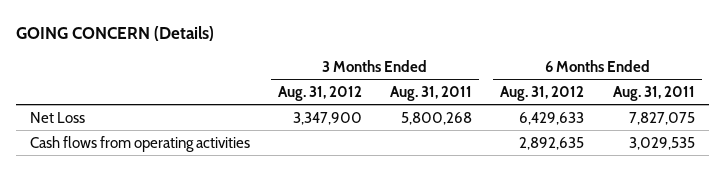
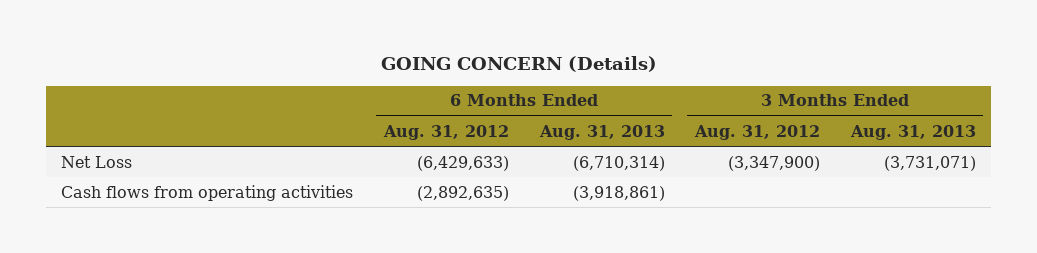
[390,85,473,101] Aug. 31, 2011 -> none
[612,85,695,101] Aug. 31, 2011 -> none
none -> [538,124,665,140] Aug. 31, 2013
none -> [849,124,976,140] Aug. 31, 2013
[293,111,363,125] 3,347,900 -> [728,155,821,171] (3,347,900)
[519,111,585,125] 6,429,633 -> [416,155,509,171] (6,429,633)
[519,136,585,150] 2,892,635 -> [416,185,509,201] (2,892,635)

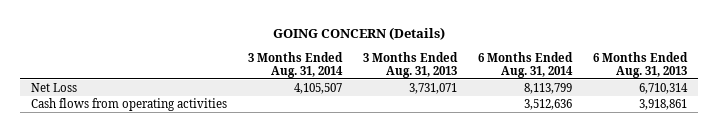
[382,124,509,140] Aug. 31, 2012 -> none
[694,124,821,140] Aug. 31, 2012 -> none
none -> [248,51,344,78] 3 Months Ended Aug. 31, 2014
none -> [478,51,574,78] 6 Months Ended Aug. 31, 2014
[572,155,665,171] (6,710,314) -> [639,83,689,95] 6,710,314
[883,155,976,171] (3,731,071) -> [409,83,458,95] 3,731,071
[572,185,665,201] (3,918,861) -> [639,99,688,111] 3,918,861

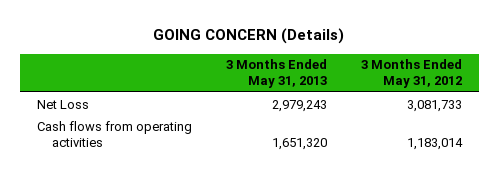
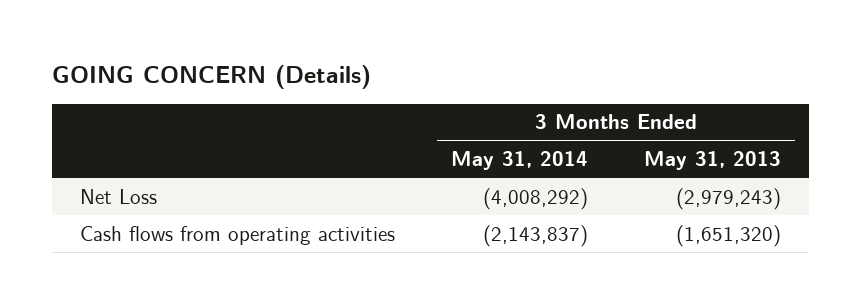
[360,59,462,89] 3 Months Ended May 31, 2012 -> none
none -> [451,151,589,171] May 31, 2014
[271,99,327,112] 2,979,243 -> [676,187,782,210] (2,979,243)
[271,137,327,150] 1,651,320 -> [676,224,782,247] (1,651,320)

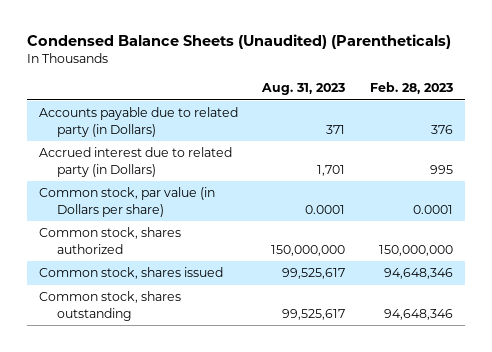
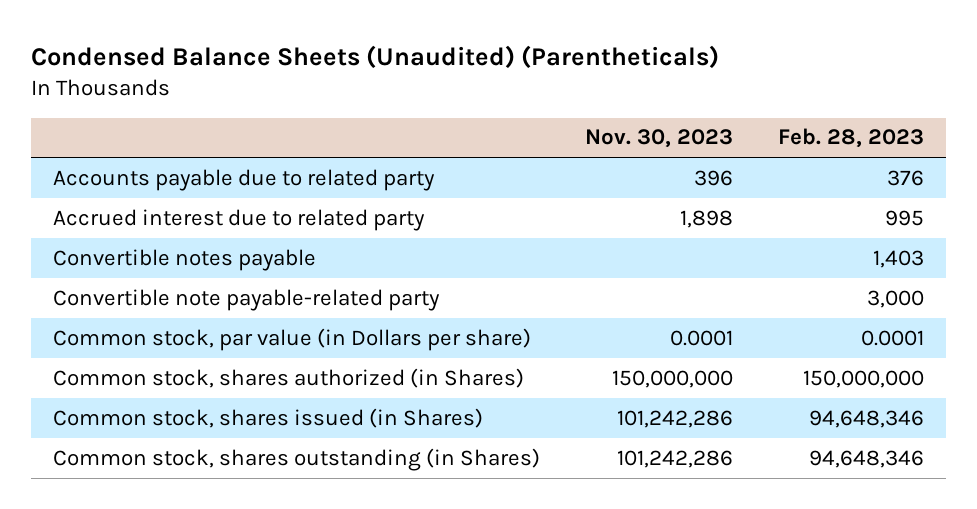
[261,83,346,96] Aug. 31, 2023 -> none
none -> [584,129,733,149] Nov. 30, 2023
[38,107,238,137] Accounts payable due to related party (in Dollars) -> [52,168,435,191] Accounts payable due to related party
[38,147,232,177] Accrued interest due to related party (in Dollars) -> [52,208,425,231] Accrued interest due to related party
none -> [52,248,316,271] Convertible notes payable
none -> [52,288,440,311] Convertible note payable-related party
[38,227,181,254] Common stock, shares authorized -> [52,367,524,388] Common stock, shares authorized (in Shares)
[38,267,223,280] Common stock, shares issued -> [52,407,483,428] Common stock, shares issued (in Shares)
[38,291,181,321] Common stock, shares outstanding -> [52,447,540,471] Common stock, shares outstanding (in Shares)

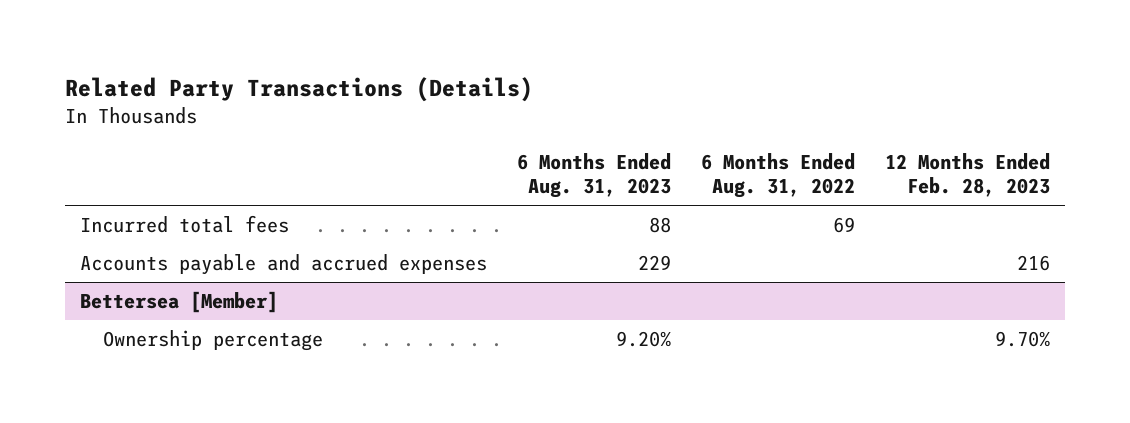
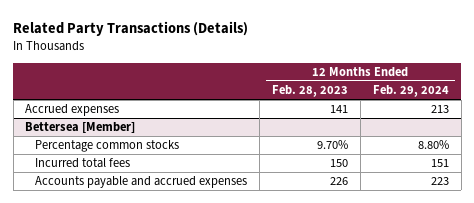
[516,152,671,199] 6 Months Ended Aug. 31, 2023 -> none
[700,152,855,199] 6 Months Ended Aug. 31, 2022 -> none
none -> [372,85,449,98] Feb. 29, 2024
[79,215,289,234] Incurred total fees -> none
[79,254,487,276] Accounts payable and accrued expenses -> none
none -> [25,104,120,117] Accrued expenses
[103,330,324,352] Ownership percentage -> none
none -> [35,140,180,153] Percentage common stocks
none -> [35,158,131,169] Incurred total fees
none -> [35,176,248,189] Accounts payable and accrued expenses

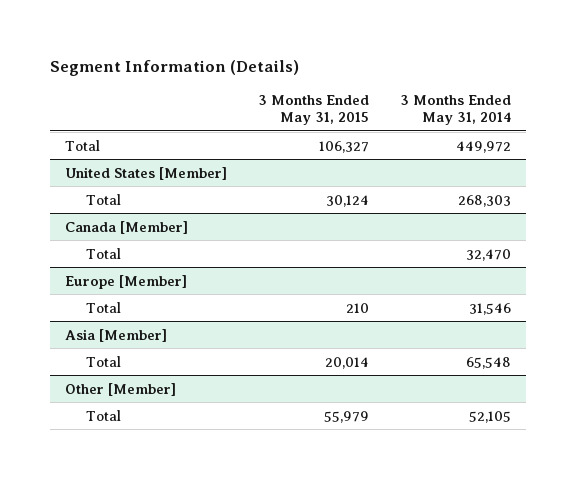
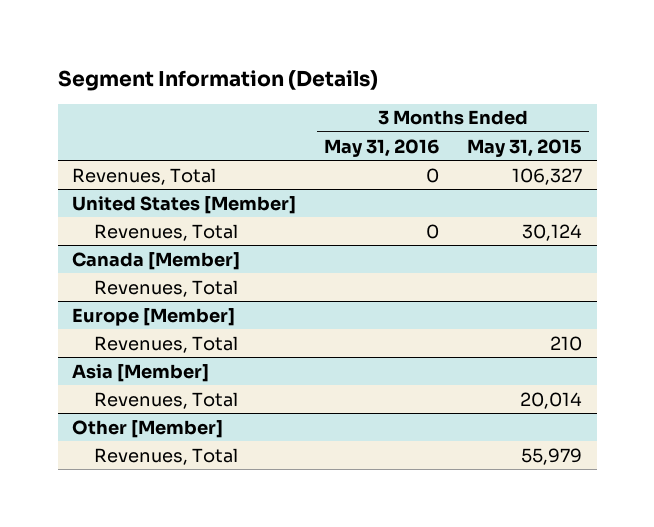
[399,94,511,125] 3 Months Ended May 31, 2014 -> none
none -> [324,138,440,157] May 31, 2016
[65,139,101,151] Total -> [72,167,217,185] Revenues, Total
[86,193,122,205] Total -> [94,223,239,241] Revenues, Total
[86,247,122,259] Total -> [94,279,239,297] Revenues, Total
[86,301,122,313] Total -> [94,335,239,353] Revenues, Total
[86,355,122,367] Total -> [94,391,239,409] Revenues, Total
[86,409,122,421] Total -> [94,447,239,465] Revenues, Total

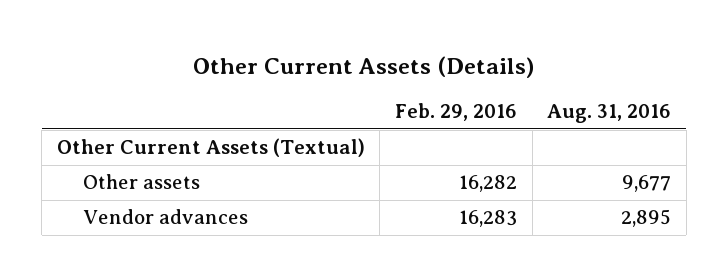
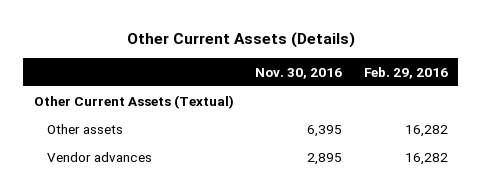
[547,104,672,124] Aug. 31, 2016 -> none
none -> [255,67,343,79] Nov. 30, 2016
[458,210,517,228] 16,283 -> [404,152,448,165] 16,282

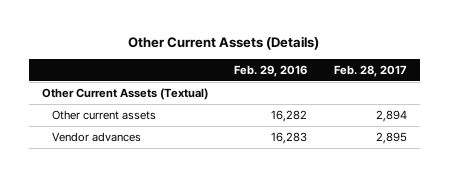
[255,67,343,79] Nov. 30, 2016 -> none
none -> [333,64,407,77] Feb. 28, 2017
[47,123,124,134] Other assets -> [52,110,157,121] Other current assets
[404,152,448,165] 16,282 -> [271,132,308,145] 16,283

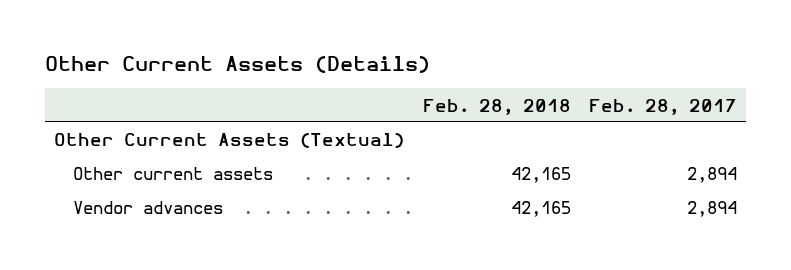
[234,64,308,77] Feb. 29, 2016 -> none
none -> [422,98,571,115] Feb. 28, 2018
[375,132,407,145] 2,895 -> [687,201,738,218] 2,894

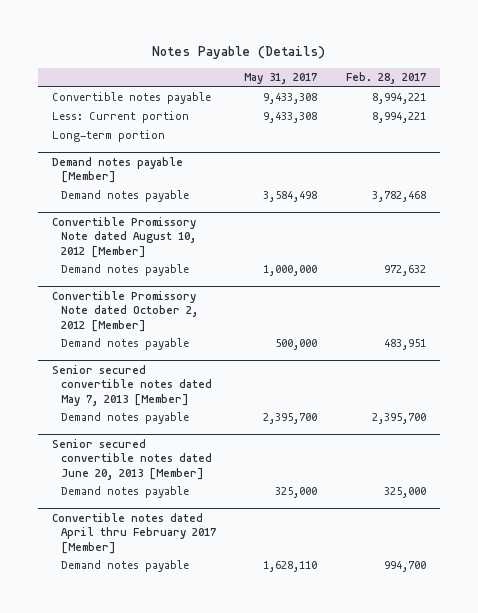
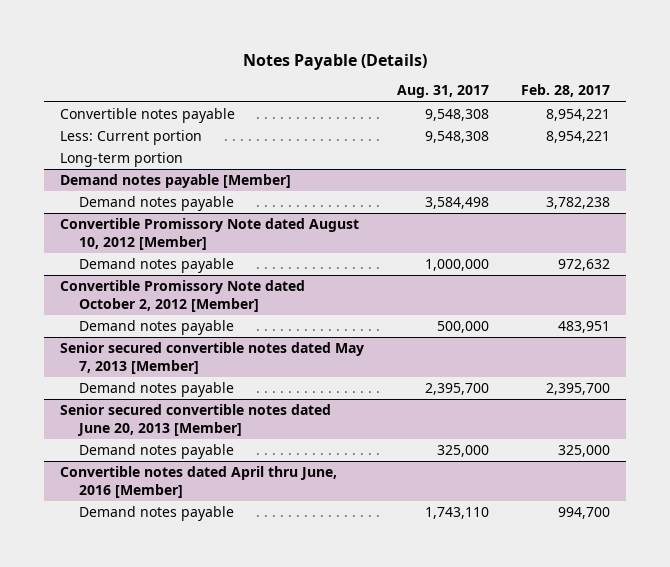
[244,73,318,85] May 31, 2017 -> none
none -> [396,85,489,99] Aug. 31, 2017
[371,93,426,105] 8,994,221 -> [545,108,610,121] 8,954,221
[371,112,426,124] 8,994,221 -> [545,130,610,143] 8,954,221
[371,191,426,203] 3,782,468 -> [545,196,610,209] 3,782,238
[52,512,217,554] Convertible notes dated April thru February 2017 [Member] -> [60,465,338,498] Convertible notes dated April thru June, 2016 [Member]

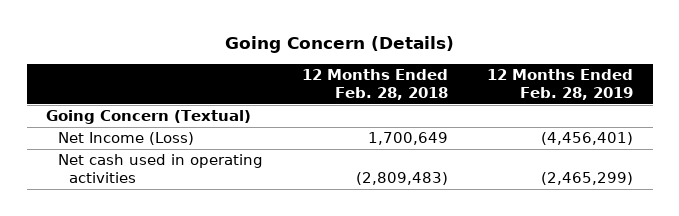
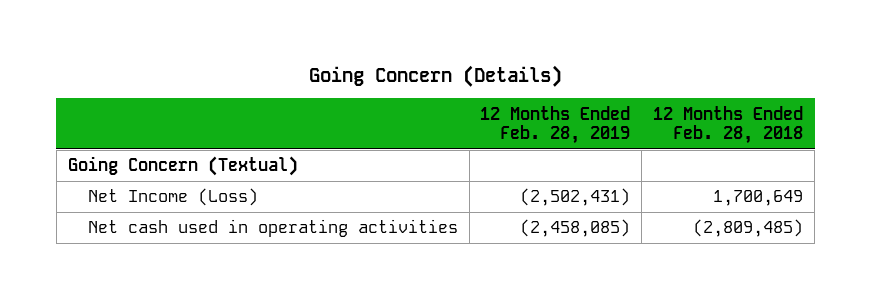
[541,132,634,146] (4,456,401) -> [520,188,631,207] (2,502,431)
[355,172,448,186] (2,809,483) -> [693,219,804,238] (2,809,485)
[541,172,634,186] (2,465,299) -> [520,219,631,238] (2,458,085)

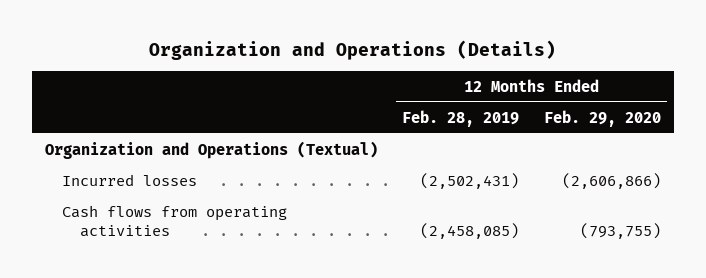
[308,64,562,87] Going Concern (Details) -> [148,39,556,60] Organization and Operations (Details)
[653,105,804,145] 12 Months Ended Feb. 28, 2018 -> none
none -> [544,109,662,127] Feb. 29, 2020
[67,156,298,177] Going Concern (Textual) -> none
none -> [44,140,378,159] Organization and Operations (Textual)
[87,188,258,207] Net Income (Loss) -> [62,173,198,186] Incurred losses
[87,219,458,238] Net cash used in operating activities -> [62,204,288,238] Cash flows from operating activities

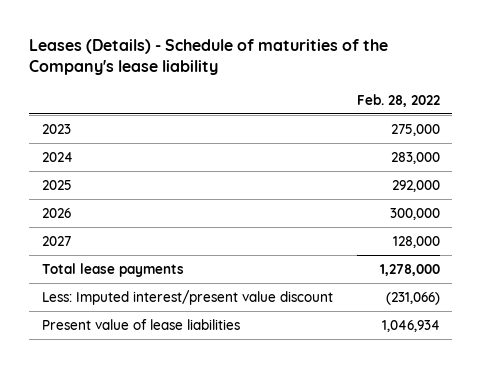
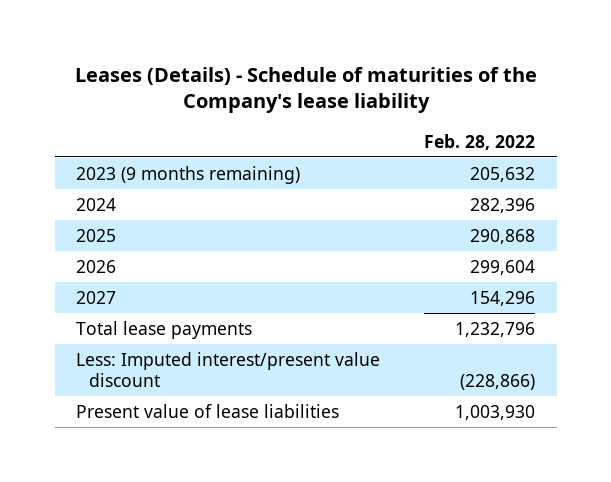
[41,123,71,134] 2023 -> [76,165,301,184] 2023 (9 months remaining)
[391,123,441,136] 275,000 -> [469,166,535,182] 205,632
[391,151,441,164] 283,000 -> [469,197,535,213] 282,396
[392,179,441,192] 292,000 -> [469,228,535,244] 290,868
[390,207,441,220] 300,000 -> [469,259,535,275] 299,604
[393,235,441,248] 128,000 -> [469,290,535,306] 154,296
[380,263,441,276] 1,278,000 -> [454,321,535,337] 1,232,796
[386,291,441,305] (231,066) -> [459,373,535,390] (228,866)
[382,319,441,332] 1,046,934 -> [454,404,535,420] 1,003,930

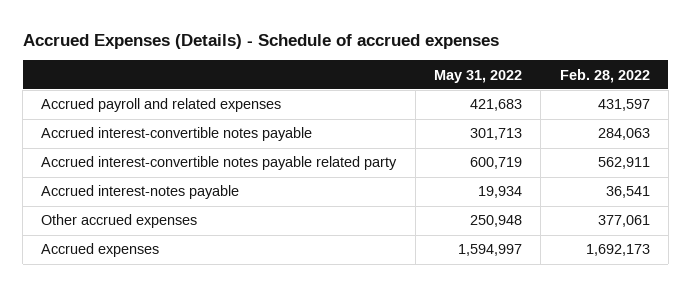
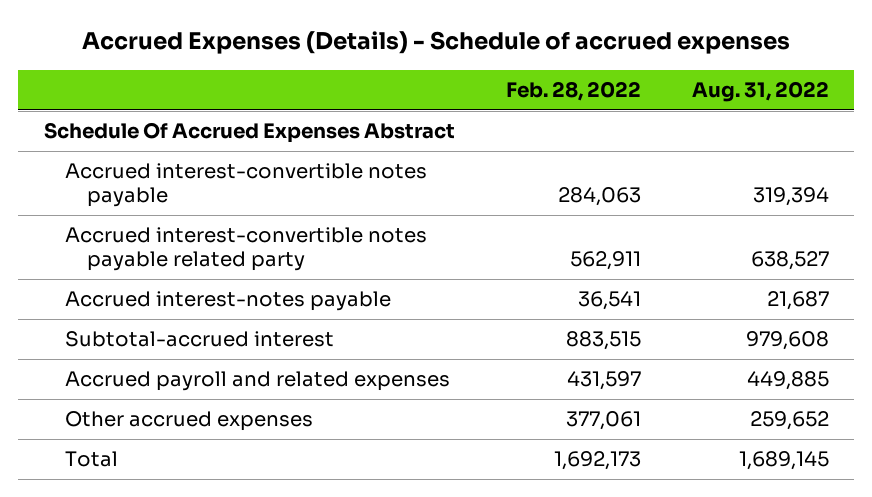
[434,69,523,83] May 31, 2022 -> none
none -> [691,80,829,102] Aug. 31, 2022
none -> [43,122,455,144] Schedule Of Accrued Expenses Abstract
none -> [65,331,335,348] Subtotal-accrued interest
[41,98,282,113] Accrued payroll and related expenses -> [65,371,451,392] Accrued payroll and related expenses
[41,243,160,258] Accrued expenses -> [65,451,119,468] Total

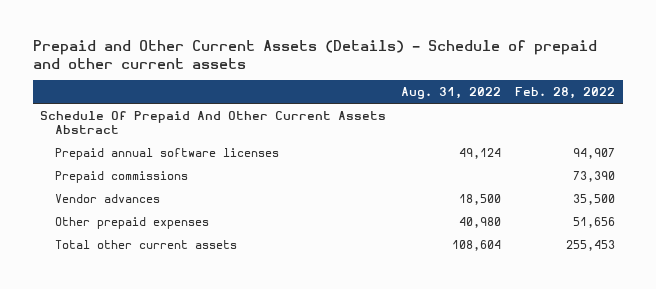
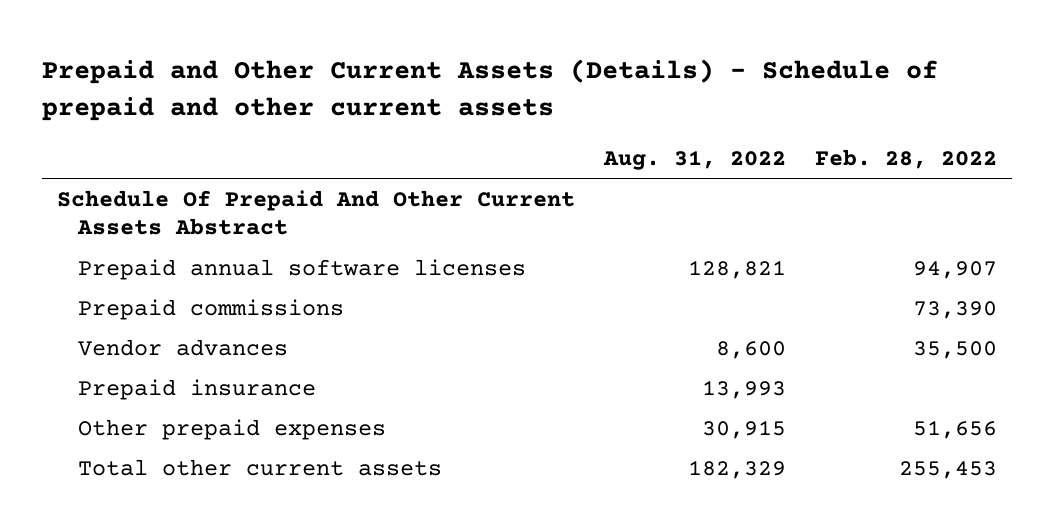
[458,147,501,159] 49,124 -> [688,259,787,279] 128,821
[458,193,501,205] 18,500 -> [716,340,787,359] 8,600
none -> [78,378,317,400] Prepaid insurance
[458,216,501,228] 40,980 -> [702,419,787,439] 30,915
[451,239,501,251] 108,604 -> [688,459,787,479] 182,329

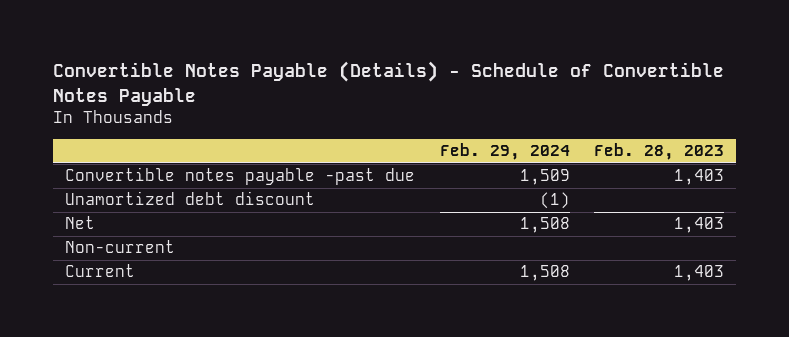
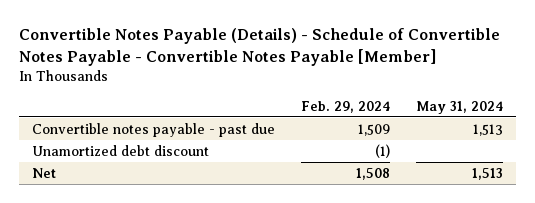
[53,61,725,106] Convertible Notes Payable (Details) - Schedule of Convertible Notes Payable -> [18,28,500,67] Convertible Notes Payable (Details) - Schedule of Convertible Notes Payable - Convertible Notes Payable [Member]
[593,143,724,161] Feb. 28, 2023 -> none
none -> [415,100,503,114] May 31, 2024
[65,167,416,186] Convertible notes payable -past due -> [31,122,275,137] Convertible notes payable - past due
[65,240,176,254] Non-current -> none
[65,264,136,278] Current -> none

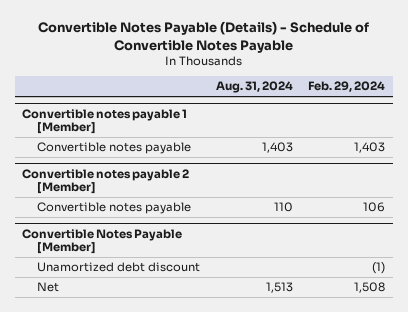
[18,28,500,67] Convertible Notes Payable (Details) - Schedule of Convertible Notes Payable - Convertible Notes Payable [Member] -> [37,21,369,53] Convertible Notes Payable (Details) - Schedule of Convertible Notes Payable
[415,100,503,114] May 31, 2024 -> none
none -> [215,81,293,94] Aug. 31, 2024
none -> [22,108,188,134] Convertible notes payable 1 [Member]
[31,122,275,137] Convertible notes payable - past due -> [36,142,191,155] Convertible notes payable
[357,123,390,136] 1,509 -> [354,142,386,154] 1,403
none -> [22,168,190,194] Convertible notes payable 2 [Member]
none -> [36,202,191,215] Convertible notes payable
none -> [22,228,183,254] Convertible Notes Payable [Member]

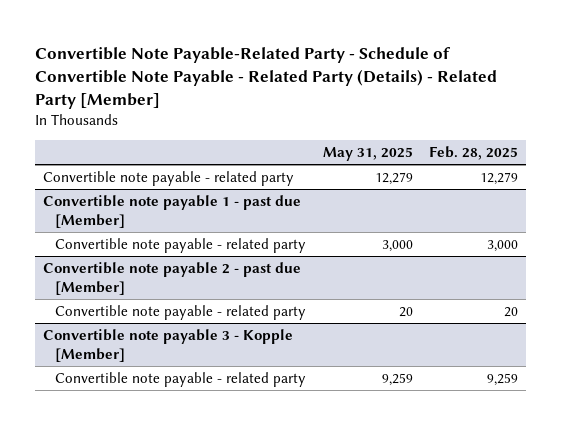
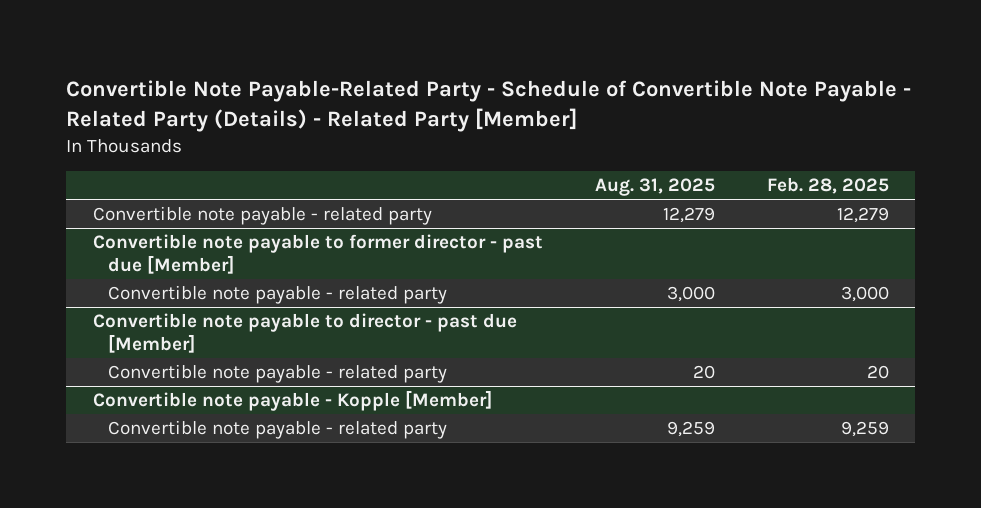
[322,147,413,162] May 31, 2025 -> none
none -> [594,178,715,197] Aug. 31, 2025
[43,194,302,228] Convertible note payable 1 - past due [Member] -> [92,234,543,275] Convertible note payable to former director - past due [Member]
[43,261,302,295] Convertible note payable 2 - past due [Member] -> [92,313,517,354] Convertible note payable to director - past due [Member]
[43,328,294,362] Convertible note payable 3 - Kopple [Member] -> [92,390,492,412] Convertible note payable - Kopple [Member]

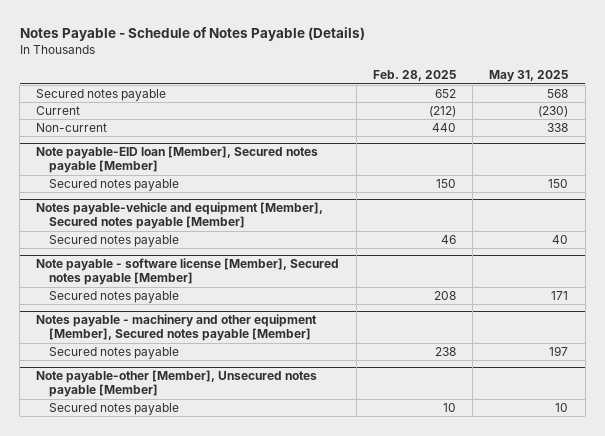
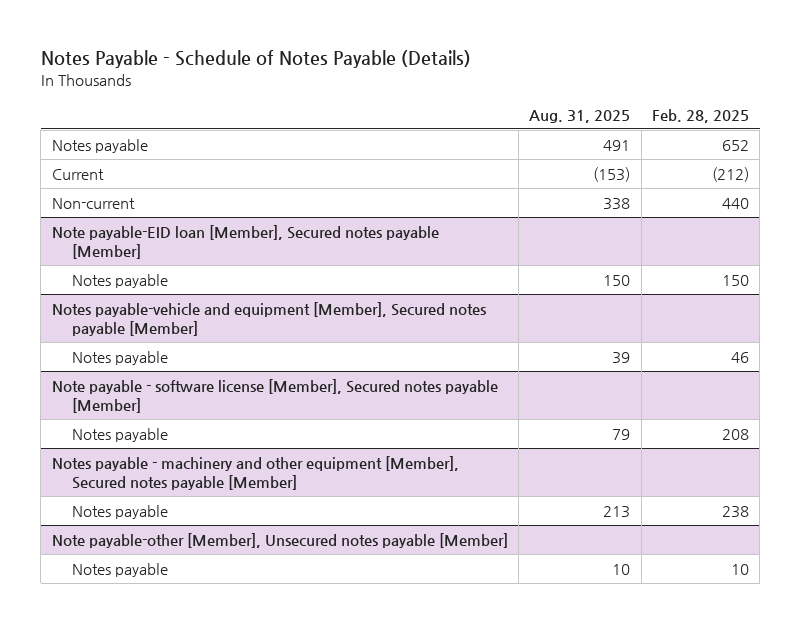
[489,70,569,83] May 31, 2025 -> none
none -> [529,109,631,123] Aug. 31, 2025
[36,89,167,102] Secured notes payable -> [51,138,148,153] Notes payable
[49,179,180,192] Secured notes payable -> [71,273,168,288] Notes payable
[49,235,180,248] Secured notes payable -> [71,350,168,365] Notes payable
[49,291,180,304] Secured notes payable -> [71,427,168,442] Notes payable
[49,347,180,360] Secured notes payable -> [71,504,168,519] Notes payable
[49,403,180,416] Secured notes payable -> [71,562,168,577] Notes payable

